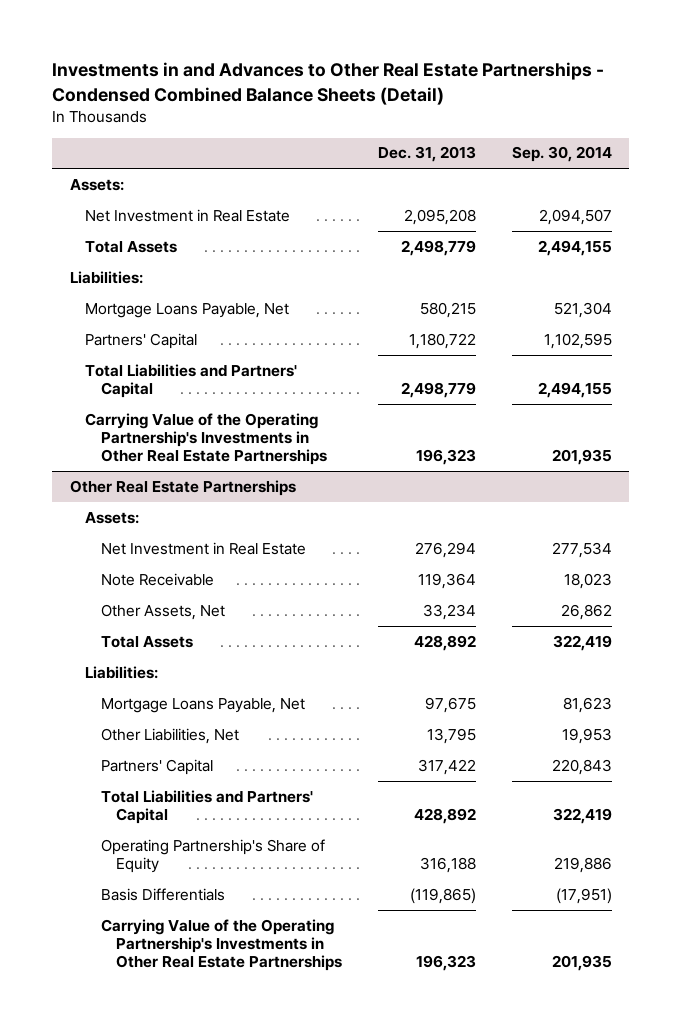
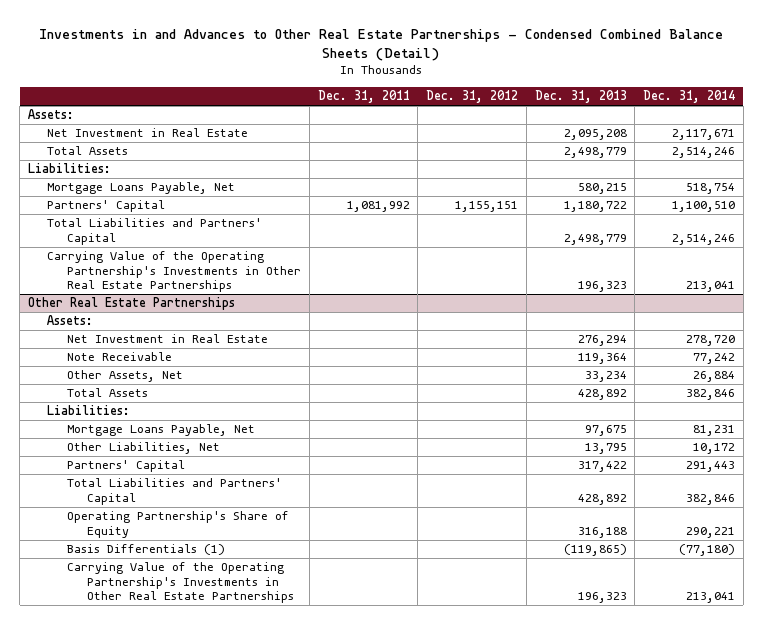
[511,146,612,163] Sep. 30, 2014 -> none
none -> [317,90,410,104] Dec. 31, 2011
none -> [426,90,519,104] Dec. 31, 2012
none -> [643,90,736,104] Dec. 31, 2014
[100,887,225,901] Basis Differentials -> [66,544,225,556] Basis Differentials (1)

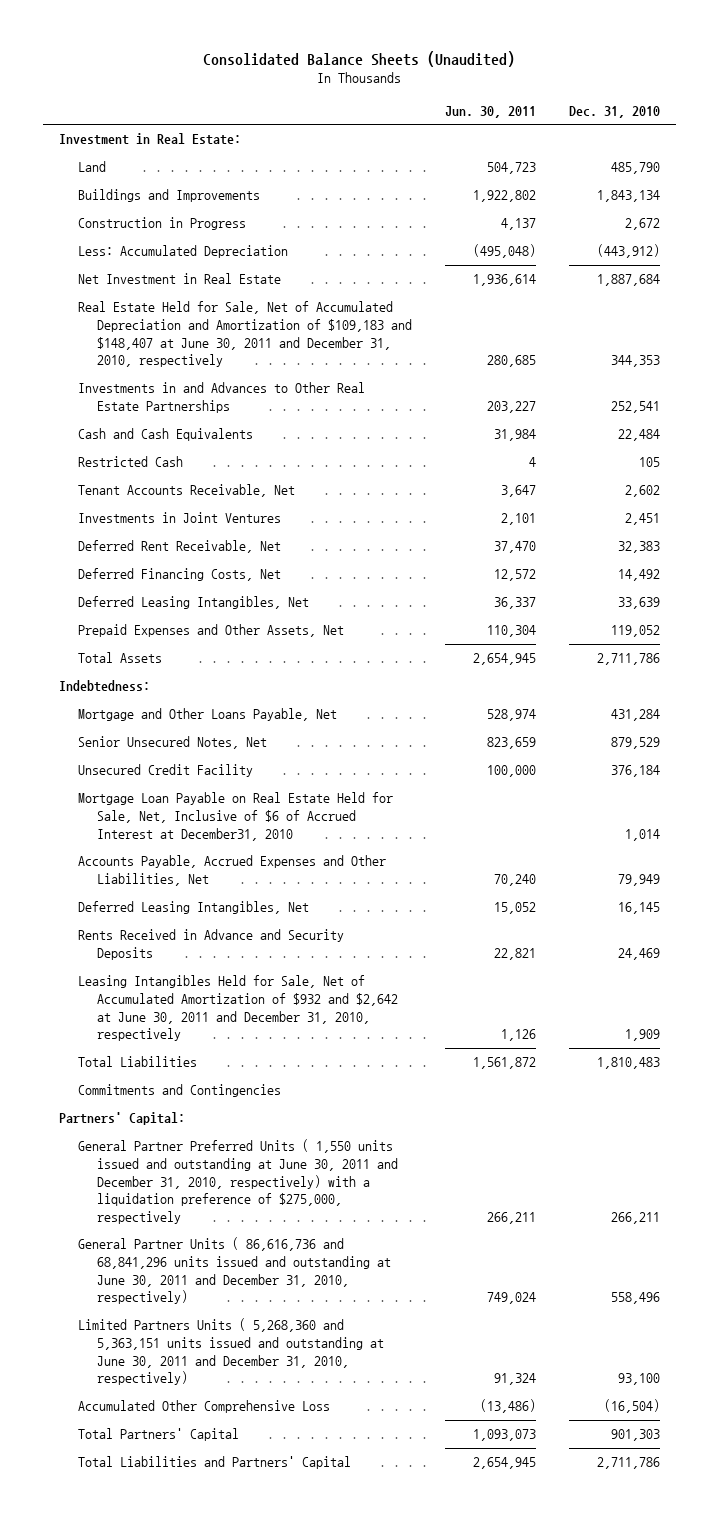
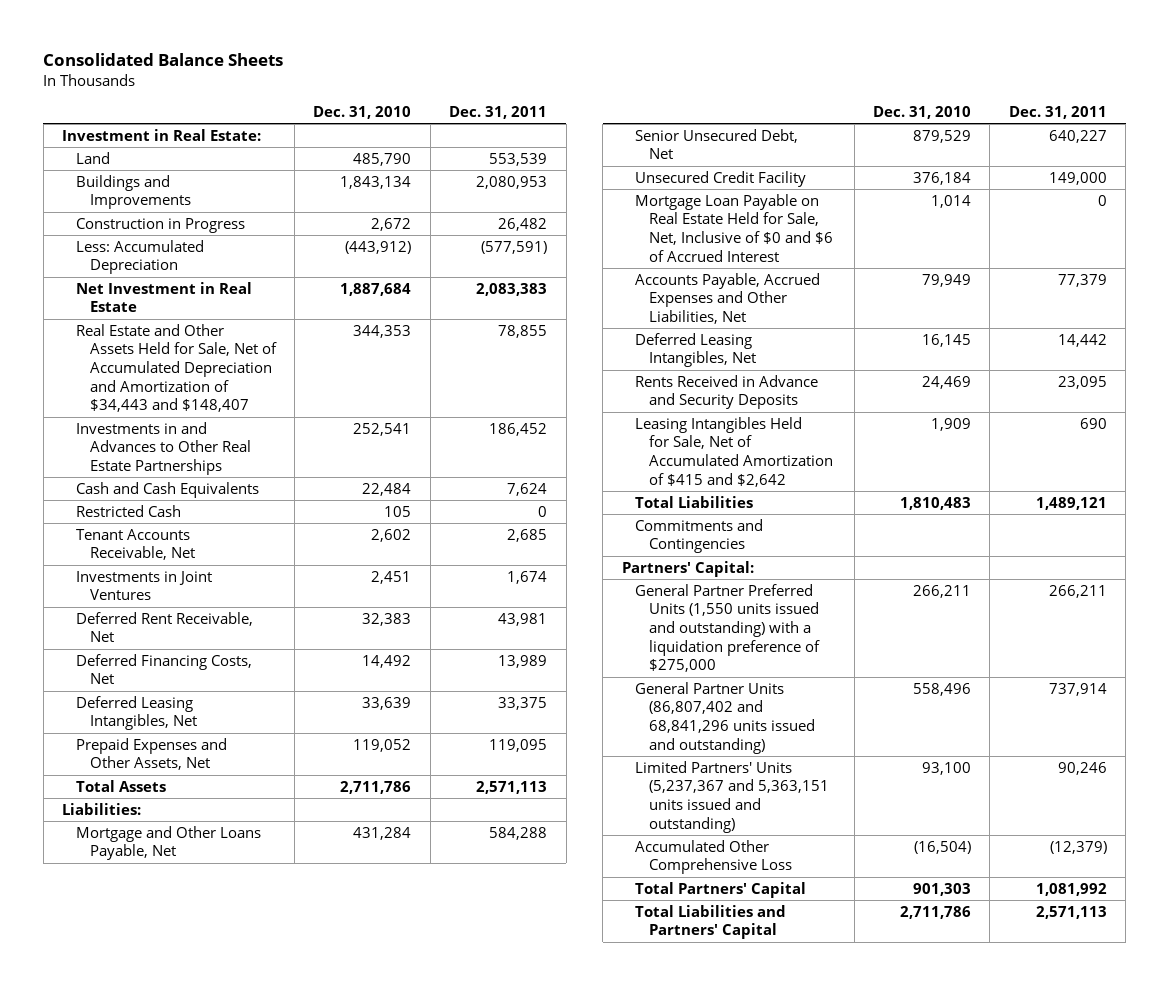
[203,50,516,67] Consolidated Balance Sheets (Unaudited) -> [43,52,284,66] Consolidated Balance Sheets
[444,105,536,118] Jun. 30, 2011 -> none
none -> [449,106,548,120] Dec. 31, 2011
[78,301,412,368] Real Estate Held for Sale, Net of Accumulated Depreciation and Amortization of $109,183 and $148,407 at June 30, 2011 and December 31, 2010, respectively -> [75,323,277,413] Real Estate and Other Assets Held for Sale, Net of Accumulated Depreciation and Amortization of $34,443 and $148,407
[59,680,151,693] Indebtedness: -> none
none -> [62,802,142,815] Liabilities:
[78,736,268,750] Senior Unsecured Notes, Net -> [635,128,799,160] Senior Unsecured Debt, Net
[78,792,394,841] Mortgage Loan Payable on Real Estate Held for Sale, Net, Inclusive of $6 of Accrued Interest at December31, 2010 -> [635,193,834,262] Mortgage Loan Payable on Real Estate Held for Sale, Net, Inclusive of $0 and $6 of Accrued Interest
[78,975,398,1042] Leasing Intangibles Held for Sale, Net of Accumulated Amortization of $932 and $2,642 at June 30, 2011 and December 31, 2010, respectively -> [635,416,834,487] Leasing Intangibles Held for Sale, Net of Accumulated Amortization of $415 and $2,642
[78,1139,398,1224] General Partner Preferred Units ( 1,550 units issued and outstanding at June 30, 2011 and December 31, 2010, respectively) with a liquidation preference of $275,000, respectively -> [635,583,821,673] General Partner Preferred Units (1,550 units issued and outstanding) with a liquidation preference of $275,000
[78,1237,391,1305] General Partner Units ( 86,616,736 and 68,841,296 units issued and outstanding at June 30, 2011 and December 31, 2010, respectively) -> [635,681,816,754] General Partner Units (86,807,402 and 68,841,296 units issued and outstanding)
[78,1318,384,1386] Limited Partners Units ( 5,268,360 and 5,363,151 units issued and outstanding at June 30, 2011 and December 31, 2010, respectively) -> [635,760,830,833] Limited Partners' Units (5,237,367 and 5,363,151 units issued and outstanding)

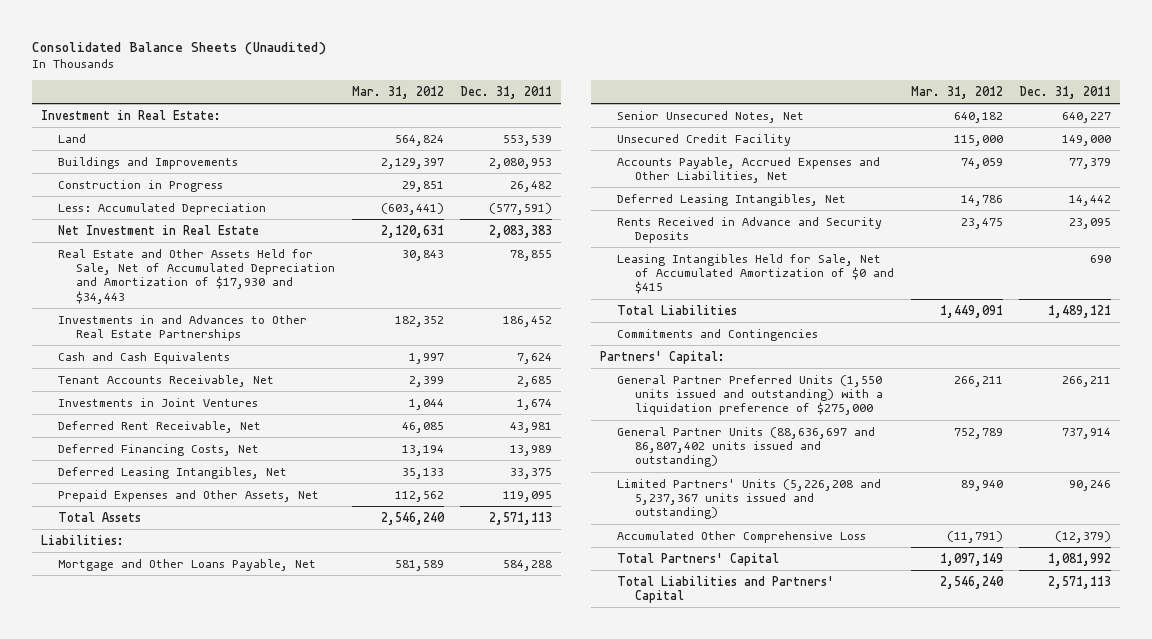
[43,52,284,66] Consolidated Balance Sheets -> [32,41,327,55] Consolidated Balance Sheets (Unaudited)
[313,106,412,120] Dec. 31, 2010 -> none
none -> [351,85,444,99] Mar. 31, 2012
[75,323,277,413] Real Estate and Other Assets Held for Sale, Net of Accumulated Depreciation and Amortization of $34,443 and $148,407 -> [58,248,336,304] Real Estate and Other Assets Held for Sale, Net of Accumulated Depreciation and Amortization of $17,930 and $34,443
[75,504,181,517] Restricted Cash -> none
[635,128,799,160] Senior Unsecured Debt, Net -> [617,110,805,123] Senior Unsecured Notes, Net
[635,193,834,262] Mortgage Loan Payable on Real Estate Held for Sale, Net, Inclusive of $0 and $6 of Accrued Interest -> none
[635,416,834,487] Leasing Intangibles Held for Sale, Net of Accumulated Amortization of $415 and $2,642 -> [617,253,894,295] Leasing Intangibles Held for Sale, Net of Accumulated Amortization of $0 and $415
[635,681,816,754] General Partner Units (86,807,402 and 68,841,296 units issued and outstanding) -> [617,426,876,468] General Partner Units (88,636,697 and 86,807,402 units issued and outstanding)
[635,760,830,833] Limited Partners' Units (5,237,367 and 5,363,151 units issued and outstanding) -> [617,478,882,520] Limited Partners' Units (5,226,208 and 5,237,367 units issued and outstanding)

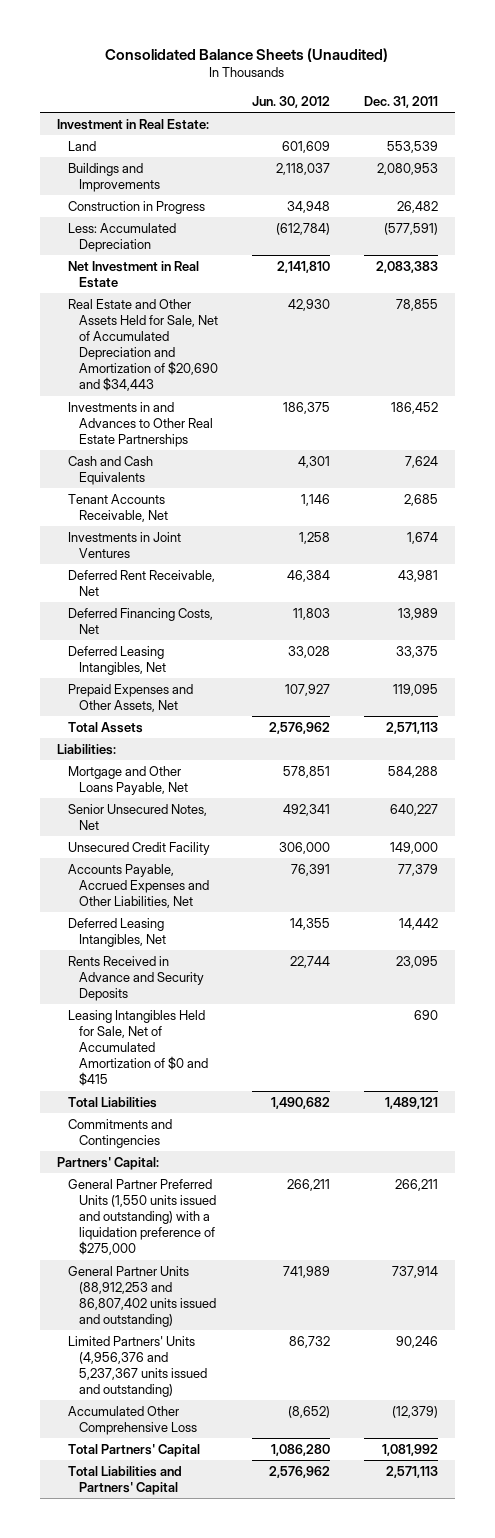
[351,85,444,99] Mar. 31, 2012 -> none
none -> [251,96,330,109] Jun. 30, 2012
[58,248,336,304] Real Estate and Other Assets Held for Sale, Net of Accumulated Depreciation and Amortization of $17,930 and $34,443 -> [67,298,219,392] Real Estate and Other Assets Held for Sale, Net of Accumulated Depreciation and Amortization of $20,690 and $34,443
[617,426,876,468] General Partner Units (88,636,697 and 86,807,402 units issued and outstanding) -> [67,1265,217,1328] General Partner Units (88,912,253 and 86,807,402 units issued and outstanding)
[617,478,882,520] Limited Partners' Units (5,226,208 and 5,237,367 units issued and outstanding) -> [67,1335,208,1398] Limited Partners' Units (4,956,376 and 5,237,367 units issued and outstanding)

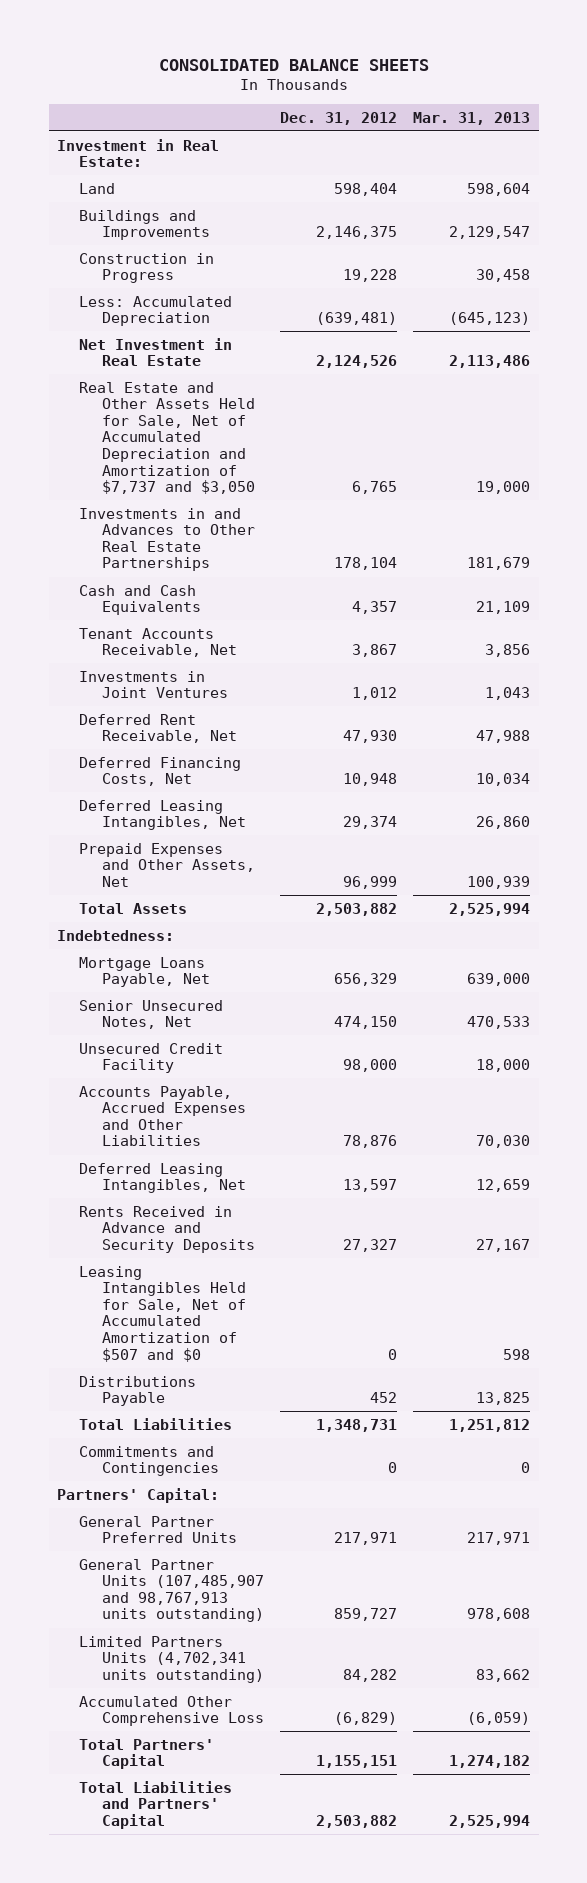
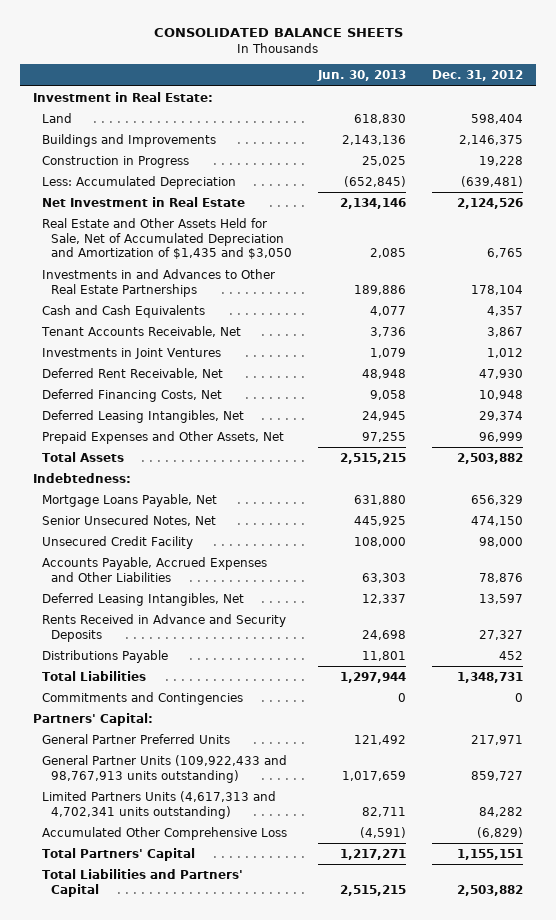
[413,111,531,125] Mar. 31, 2013 -> none
none -> [317,70,407,82] Jun. 30, 2013
[79,381,255,495] Real Estate and Other Assets Held for Sale, Net of Accumulated Depreciation and Amortization of $7,737 and $3,050 -> [42,217,293,260] Real Estate and Other Assets Held for Sale, Net of Accumulated Depreciation and Amortization of $1,435 and $3,050
[79,1265,246,1362] Leasing Intangibles Held for Sale, Net of Accumulated Amortization of $507 and $0 -> none
[79,1558,264,1623] General Partner Units (107,485,907 and 98,767,913 units outstanding) -> [42,754,288,783] General Partner Units (109,922,433 and 98,767,913 units outstanding)
[79,1635,264,1683] Limited Partners Units (4,702,341 units outstanding) -> [42,790,277,819] Limited Partners Units (4,617,313 and 4,702,341 units outstanding)

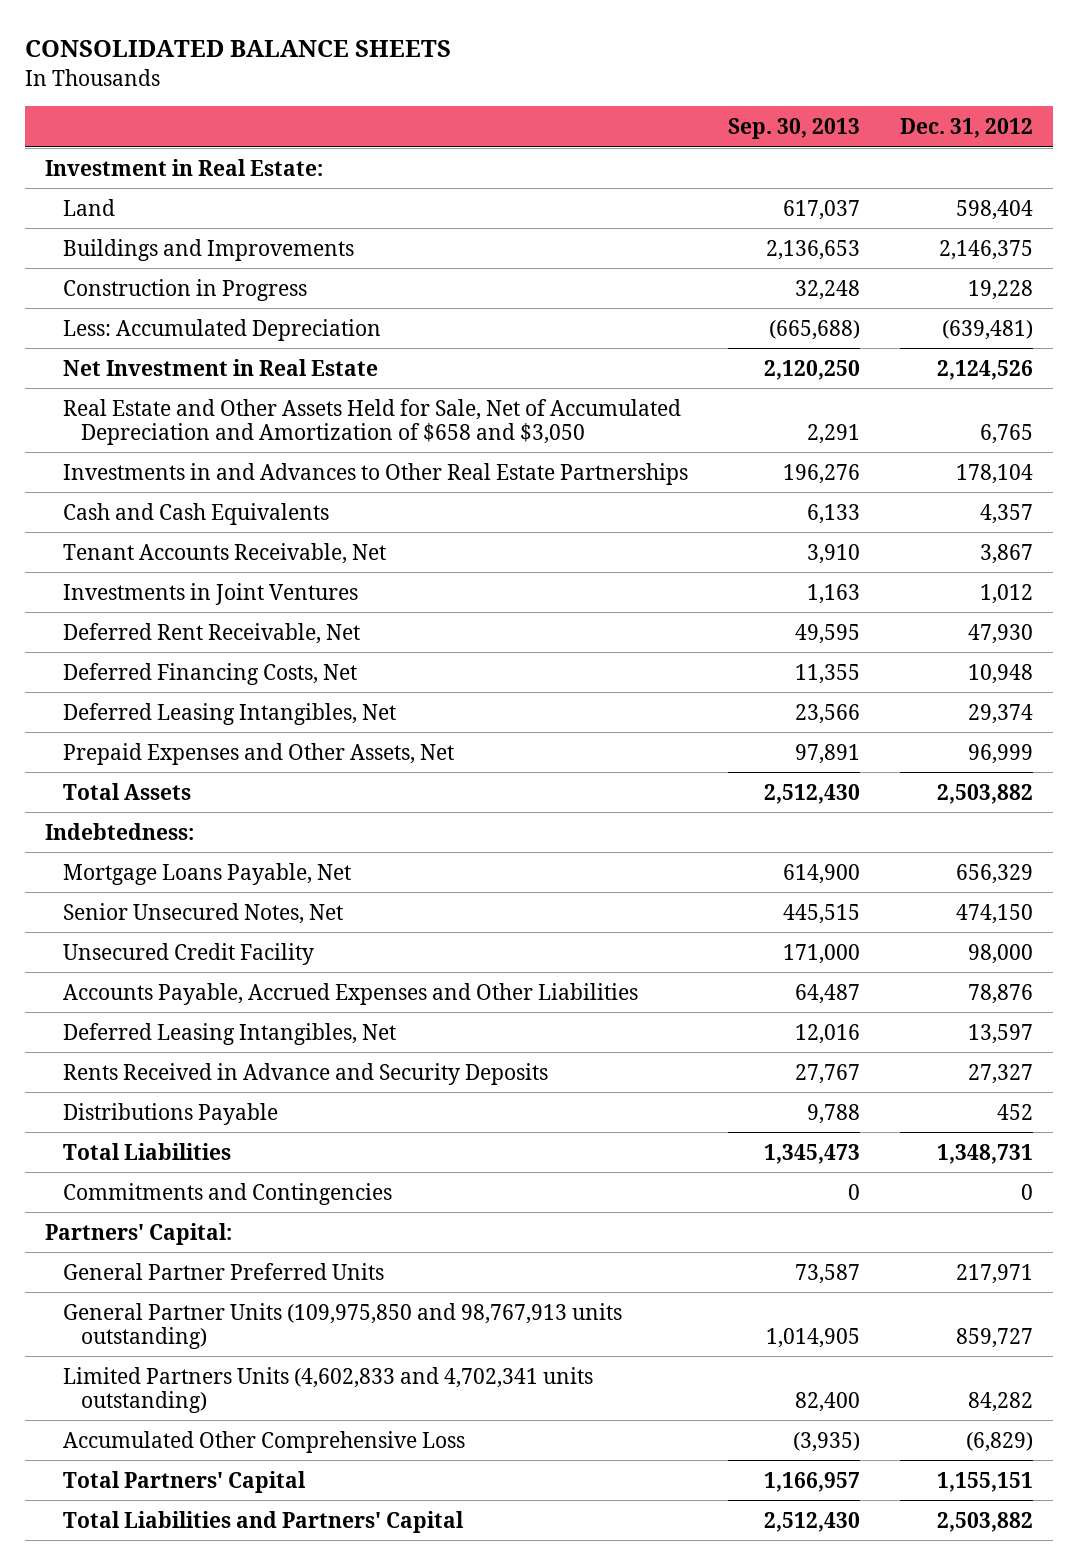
[317,70,407,82] Jun. 30, 2013 -> none
none -> [727,118,860,140] Sep. 30, 2013
[42,217,293,260] Real Estate and Other Assets Held for Sale, Net of Accumulated Depreciation and Amortization of $1,435 and $3,050 -> [63,398,682,445] Real Estate and Other Assets Held for Sale, Net of Accumulated Depreciation and Amortization of $658 and $3,050
[42,754,288,783] General Partner Units (109,922,433 and 98,767,913 units outstanding) -> [63,1302,623,1349] General Partner Units (109,975,850 and 98,767,913 units outstanding)
[42,790,277,819] Limited Partners Units (4,617,313 and 4,702,341 units outstanding) -> [63,1366,594,1413] Limited Partners Units (4,602,833 and 4,702,341 units outstanding)

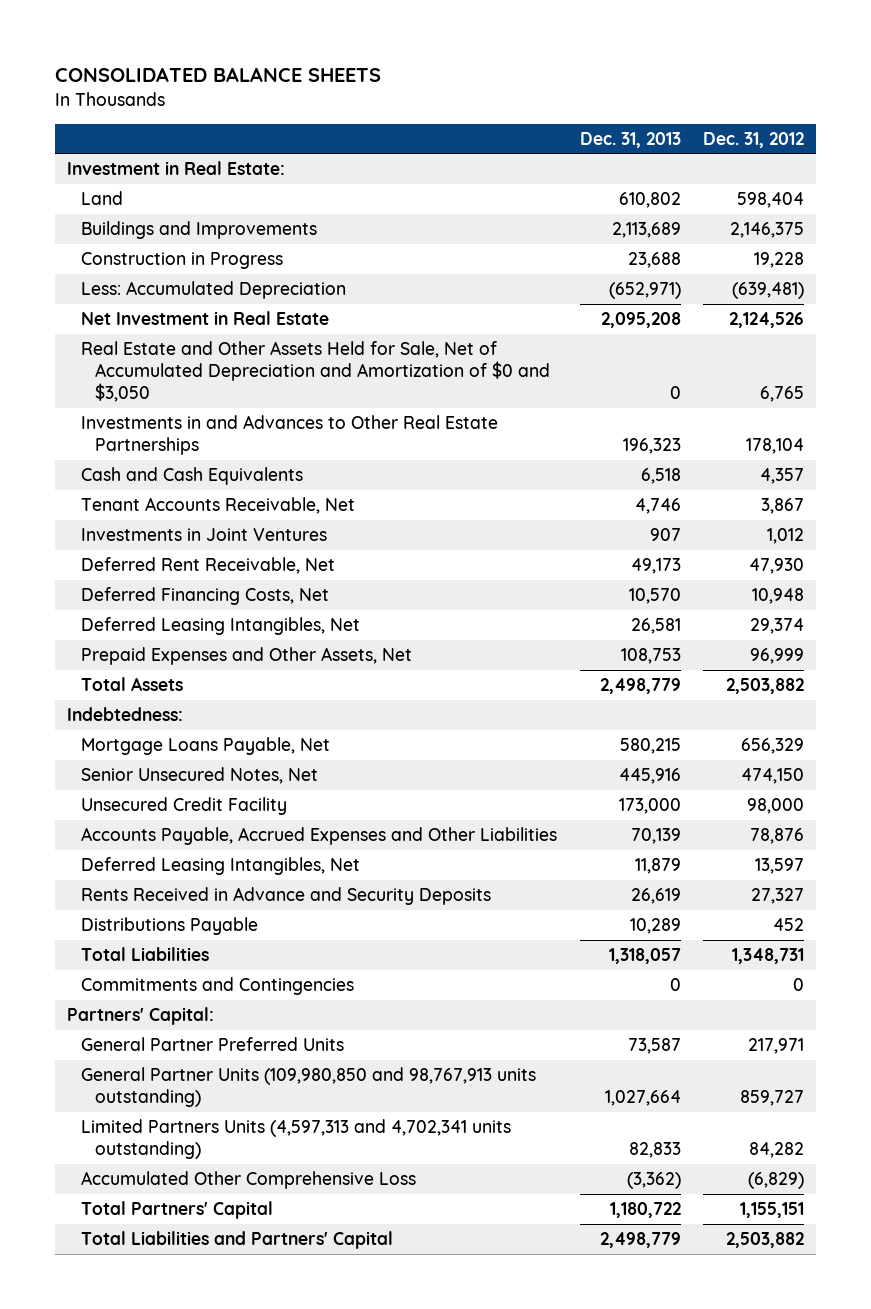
[727,118,860,140] Sep. 30, 2013 -> none
none -> [579,131,681,148] Dec. 31, 2013
[63,398,682,445] Real Estate and Other Assets Held for Sale, Net of Accumulated Depreciation and Amortization of $658 and $3,050 -> [80,341,551,403] Real Estate and Other Assets Held for Sale, Net of Accumulated Depreciation and Amortization of $0 and $3,050
[63,1302,623,1349] General Partner Units (109,975,850 and 98,767,913 units outstanding) -> [80,1067,536,1108] General Partner Units (109,980,850 and 98,767,913 units outstanding)
[63,1366,594,1413] Limited Partners Units (4,602,833 and 4,702,341 units outstanding) -> [80,1119,511,1160] Limited Partners Units (4,597,313 and 4,702,341 units outstanding)

